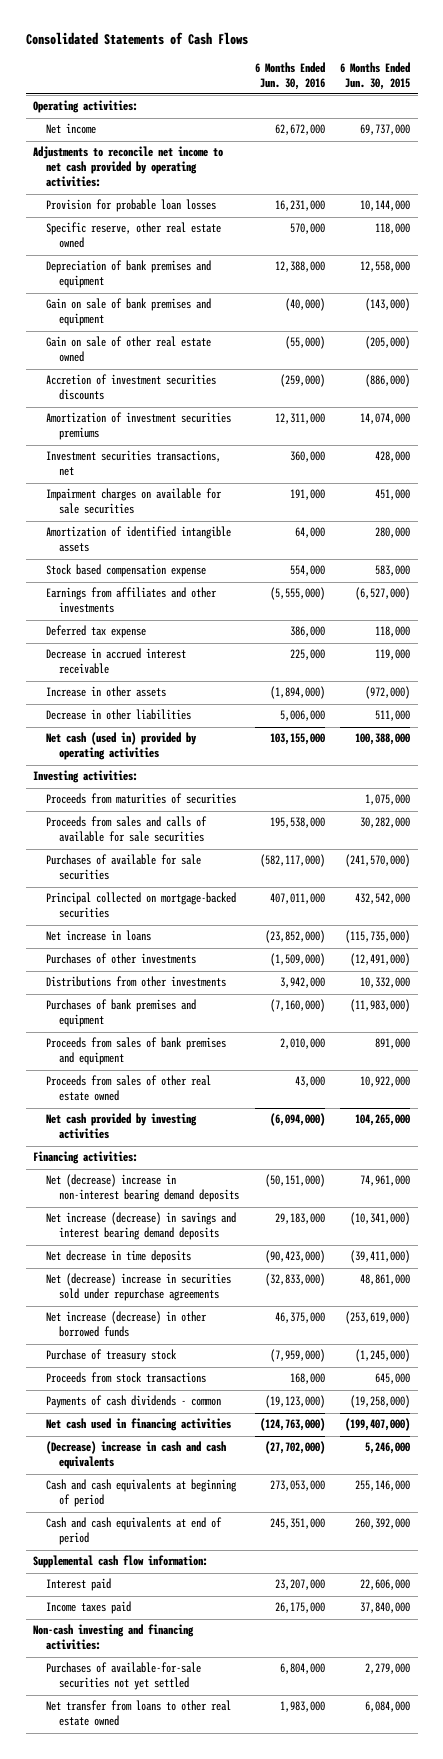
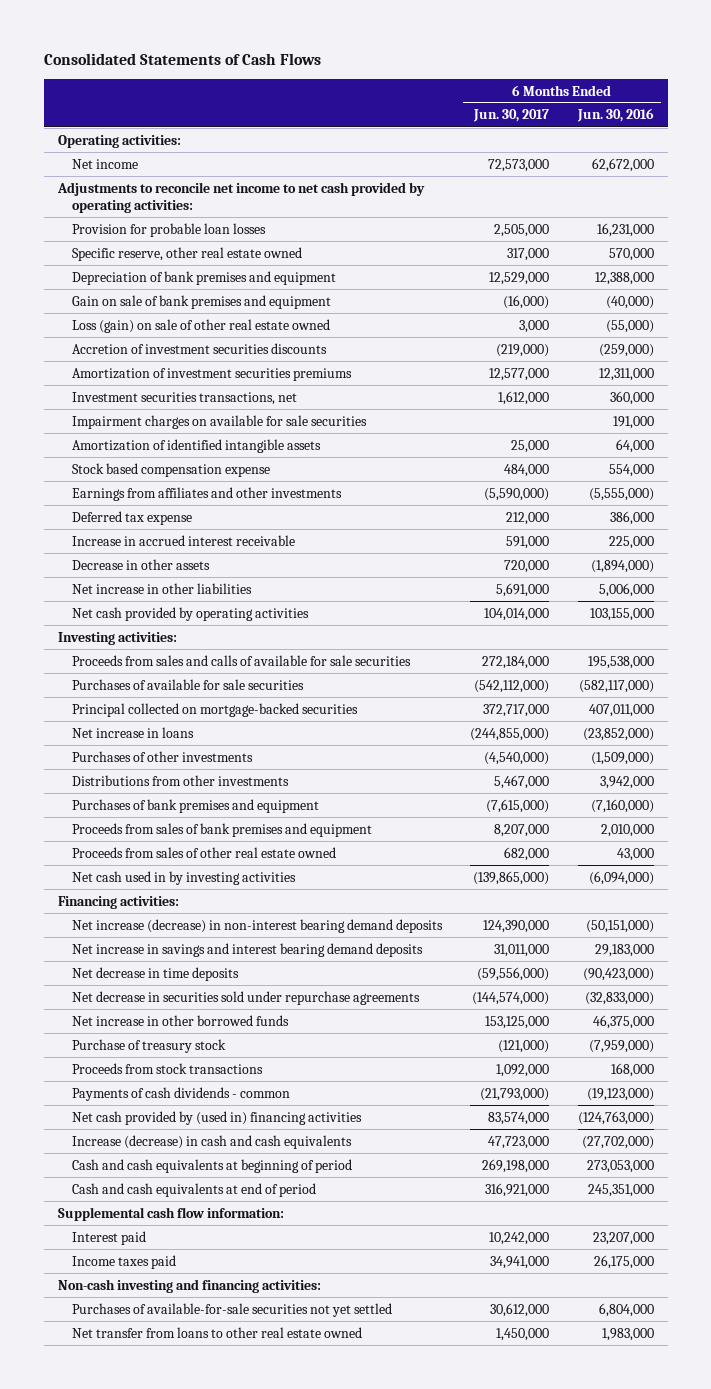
[340,61,411,90] 6 Months Ended Jun. 30, 2015 -> none
none -> [473,109,550,123] Jun. 30, 2017
[46,336,212,363] Gain on sale of other real estate owned -> [72,318,331,333] Loss (gain) on sale of other real estate owned
[46,648,187,675] Decrease in accrued interest receivable -> [72,534,296,546] Increase in accrued interest receivable
[46,686,167,698] Increase in other assets -> [72,558,211,570] Decrease in other assets
[46,709,192,721] Decrease in other liabilities -> [72,582,253,594] Net increase in other liabilities
[46,732,198,761] Net cash (used in) provided by operating activities -> [72,606,310,621] Net cash provided by operating activities
[46,793,237,805] Proceeds from maturities of securities -> none
[46,1113,198,1140] Net cash provided by investing activities -> [72,870,297,885] Net cash used in by investing activities
[46,1174,240,1203] Net (decrease) increase in non-interest bearing demand deposits -> [72,918,444,933] Net increase (decrease) in non-interest bearing demand deposits
[46,1212,237,1241] Net increase (decrease) in savings and interest bearing demand deposits -> [72,942,424,957] Net increase in savings and interest bearing demand deposits
[46,1273,232,1302] Net (decrease) increase in securities sold under repurchase agreements -> [72,990,421,1005] Net decrease in securities sold under repurchase agreements
[46,1311,208,1338] Net increase (decrease) in other borrowed funds -> [72,1014,290,1026] Net increase in other borrowed funds
[46,1418,232,1432] Net cash used in financing activities -> [72,1110,363,1125] Net cash provided by (used in) financing activities
[46,1441,227,1470] (Decrease) increase in cash and cash equivalents -> [72,1134,353,1149] Increase (decrease) in cash and cash equivalents

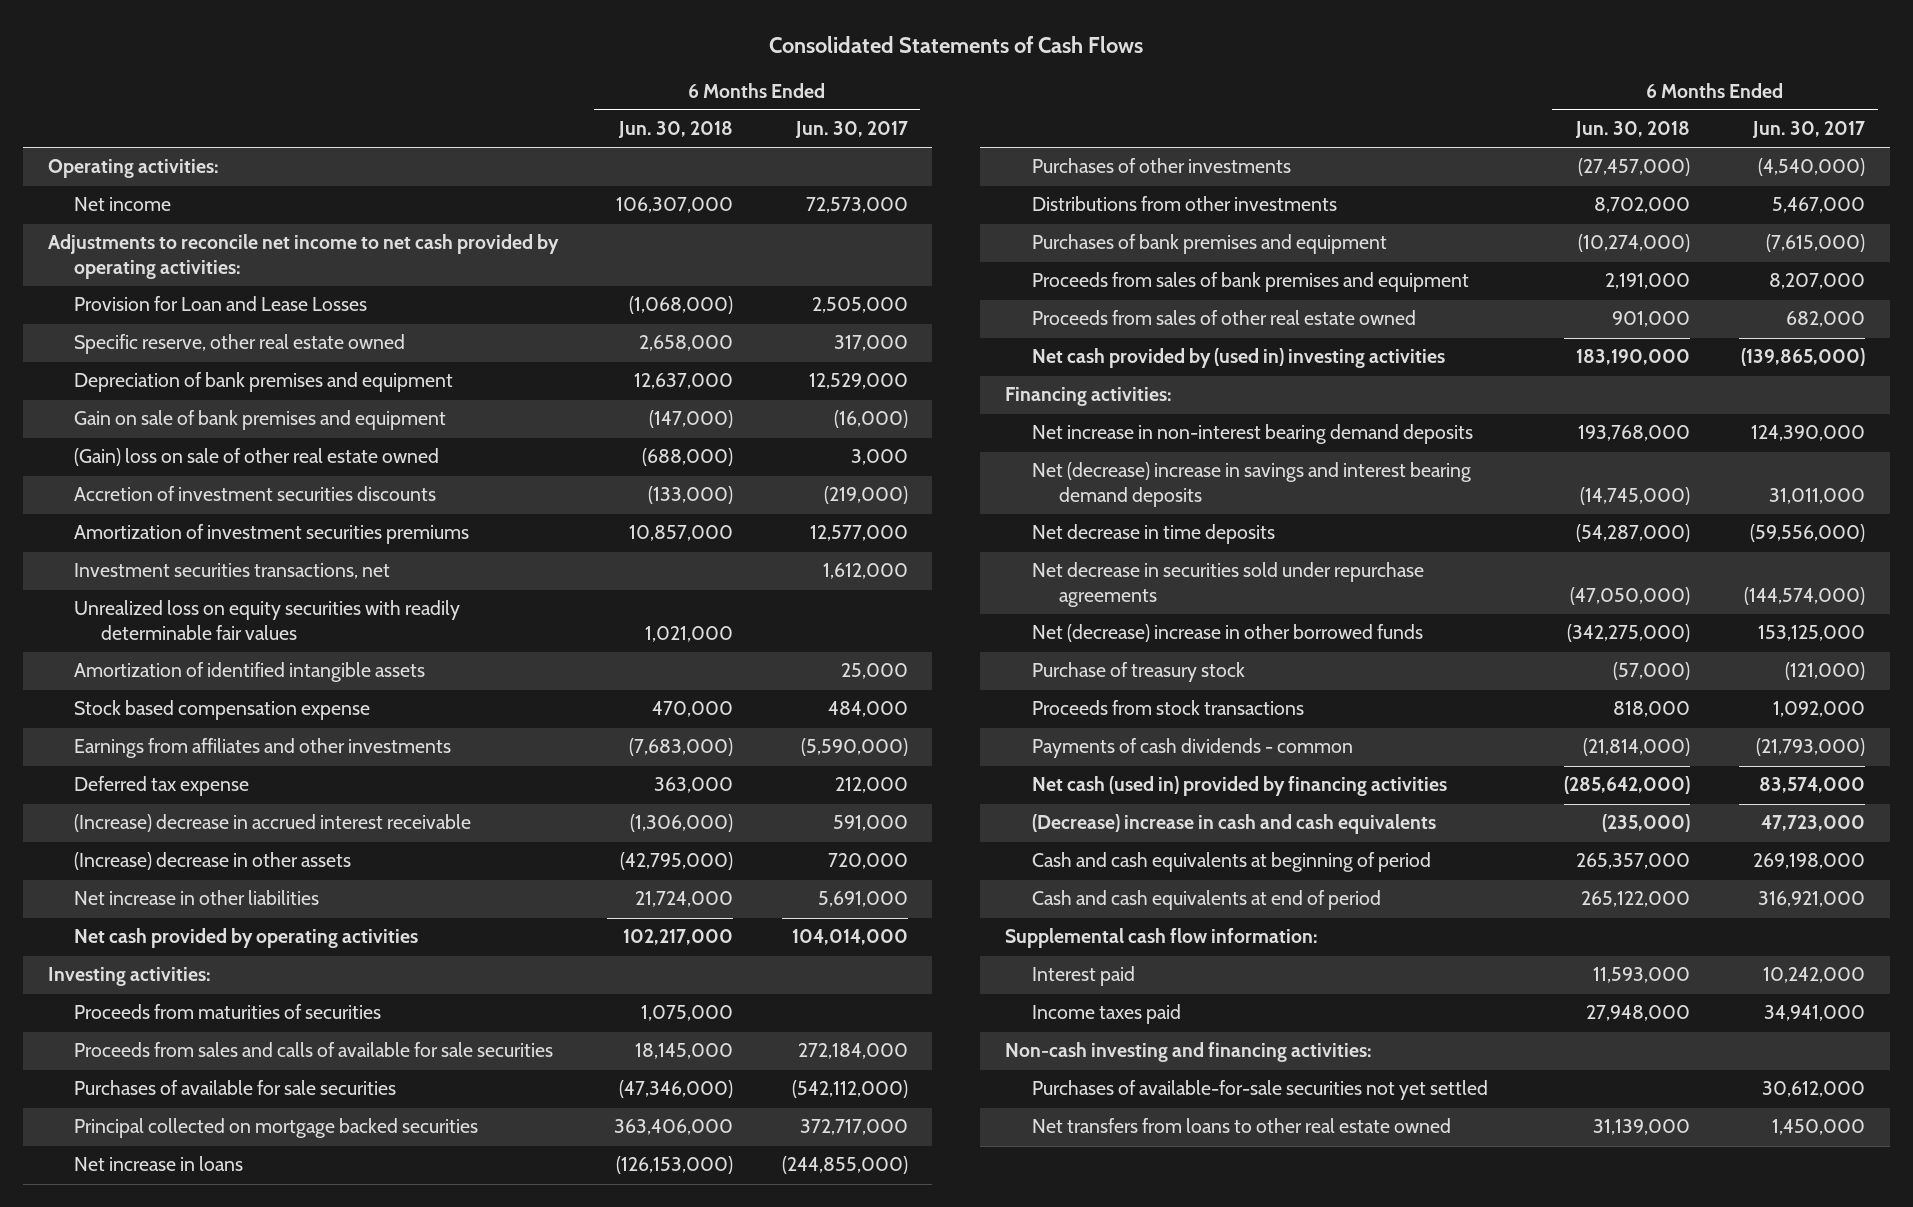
[576,108,654,123] Jun. 30, 2016 -> none
none -> [617,121,733,139] Jun. 30, 2018
[72,222,267,237] Provision for probable loan losses -> [74,296,368,312] Provision for Loan and Lease Losses
[72,318,331,333] Loss (gain) on sale of other real estate owned -> [74,448,440,467] (Gain) loss on sale of other real estate owned
[72,414,368,429] Impairment charges on available for sale securities -> none
none -> [74,600,461,641] Unrealized loss on equity securities with readily determinable fair values
[72,534,296,546] Increase in accrued interest receivable -> [74,814,472,833] (Increase) decrease in accrued interest receivable
[72,558,211,570] Decrease in other assets -> [74,852,352,871] (Increase) decrease in other assets
none -> [74,1004,382,1020] Proceeds from maturities of securities
[72,702,359,717] Principal collected on mortgage-backed securities -> [74,1118,479,1139] Principal collected on mortgage backed securities
[72,870,297,885] Net cash used in by investing activities -> [1031,348,1445,369] Net cash provided by (used in) investing activities
[72,918,444,933] Net increase (decrease) in non-interest bearing demand deposits -> [1031,424,1473,445] Net increase in non-interest bearing demand deposits
[72,942,424,957] Net increase in savings and interest bearing demand deposits -> [1031,462,1471,508] Net (decrease) increase in savings and interest bearing demand deposits
[72,1014,290,1026] Net increase in other borrowed funds -> [1031,624,1423,643] Net (decrease) increase in other borrowed funds
[72,1110,363,1125] Net cash provided by (used in) financing activities -> [1031,776,1447,797] Net cash (used in) provided by financing activities
[72,1134,353,1149] Increase (decrease) in cash and cash equivalents -> [1031,814,1436,835] (Decrease) increase in cash and cash equivalents
[72,1326,363,1338] Net transfer from loans to other real estate owned -> [1031,1118,1451,1134] Net transfers from loans to other real estate owned

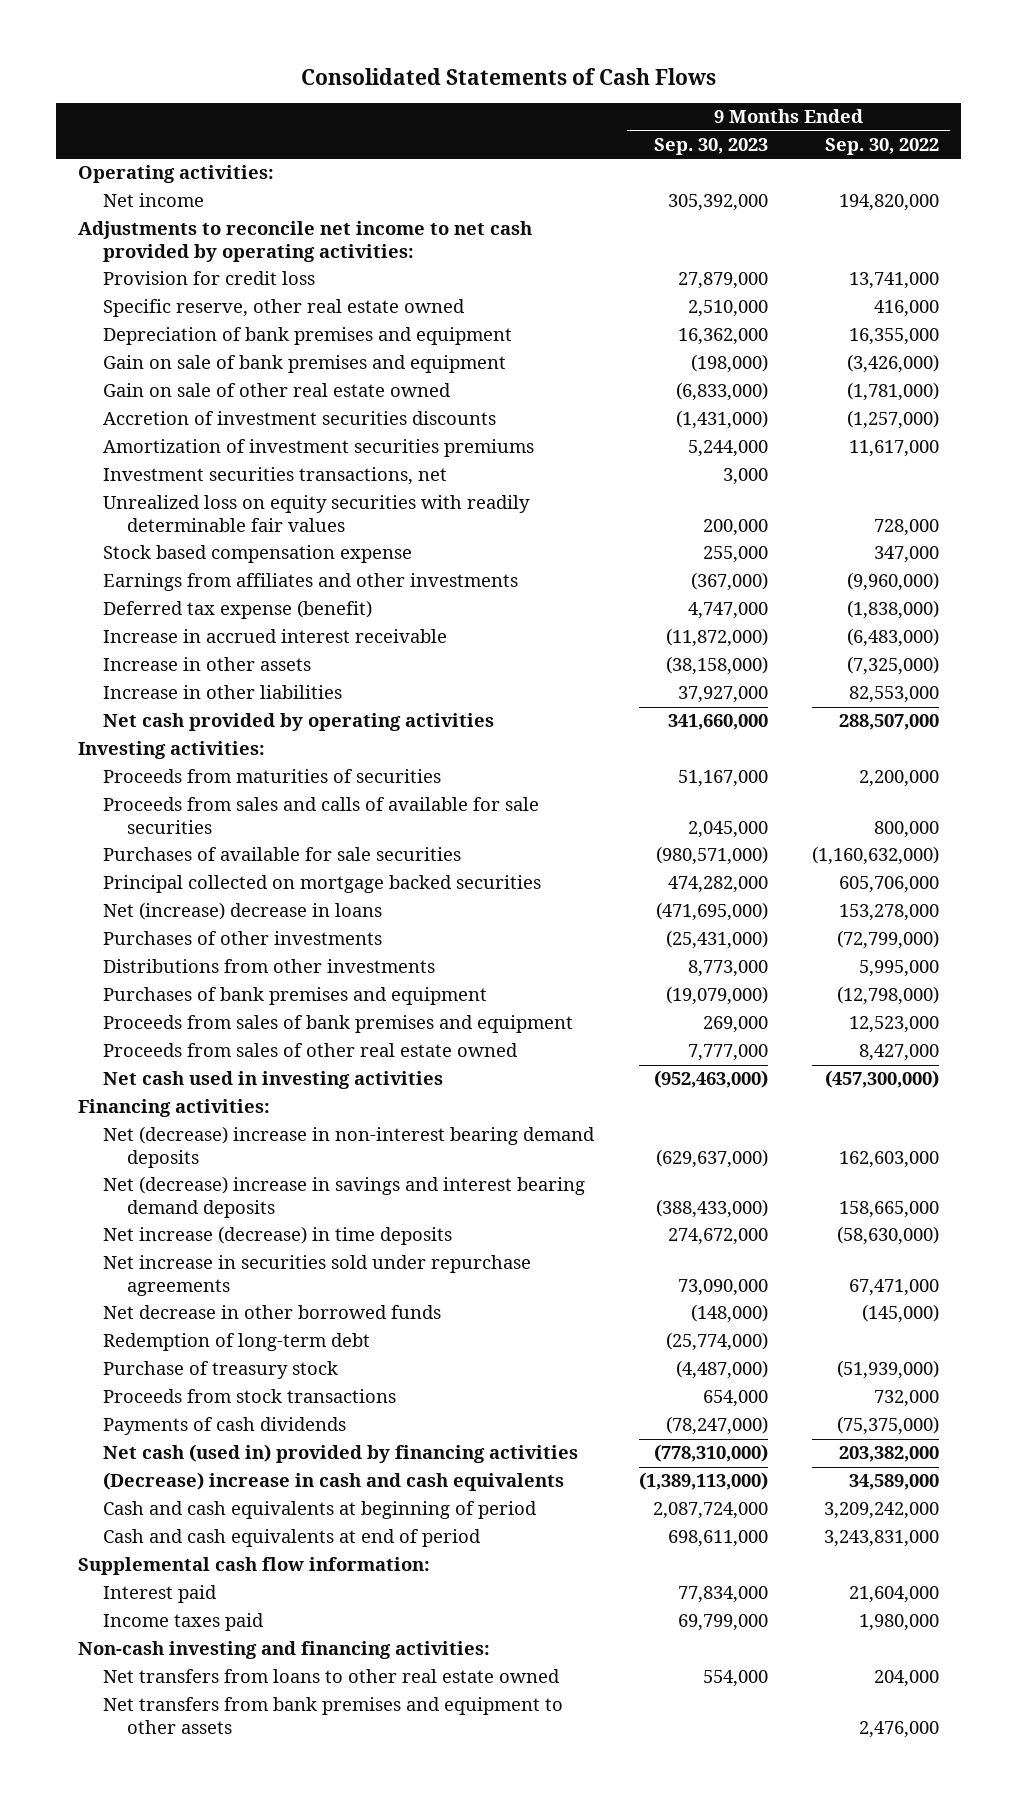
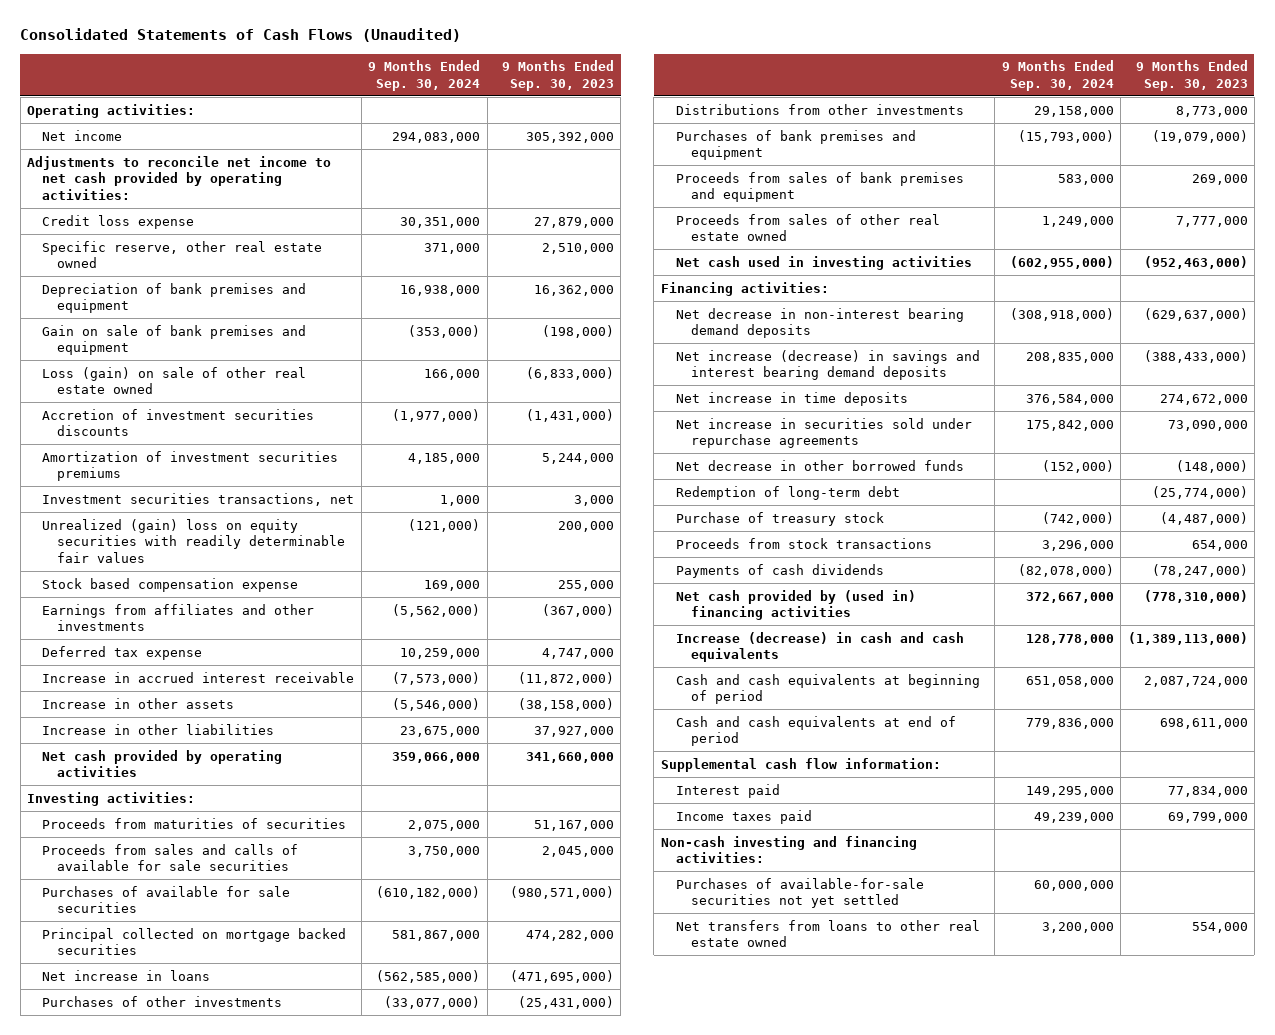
[300,67,716,85] Consolidated Statements of Cash Flows -> [20,28,462,43] Consolidated Statements of Cash Flows (Unaudited)
[825,137,940,155] Sep. 30, 2022 -> none
none -> [368,60,481,91] 9 Months Ended Sep. 30, 2024
[102,271,315,286] Provision for credit loss -> [42,214,195,229] Credit loss expense
[102,383,451,398] Gain on sale of other real estate owned -> [42,366,307,395] Loss (gain) on sale of other real estate owned
[102,495,530,532] Unrealized loss on equity securities with readily determinable fair values -> [42,518,346,564] Unrealized (gain) loss on equity securities with readily determinable fair values
[102,600,372,620] Deferred tax expense (benefit) -> [42,645,203,660] Deferred tax expense
[102,902,382,921] Net (increase) decrease in loans -> [42,969,211,981] Net increase in loans
[102,1126,595,1168] Net (decrease) increase in non-interest bearing demand deposits -> [675,307,964,339] Net decrease in non-interest bearing demand deposits
[102,1176,585,1218] Net (decrease) increase in savings and interest bearing demand deposits -> [675,349,980,381] Net increase (decrease) in savings and interest bearing demand deposits
[102,1226,452,1246] Net increase (decrease) in time deposits -> [675,391,908,406] Net increase in time deposits
[102,1444,578,1464] Net cash (used in) provided by financing activities -> [675,589,916,621] Net cash provided by (used in) financing activities
[102,1472,564,1492] (Decrease) increase in cash and cash equivalents -> [675,631,964,663] Increase (decrease) in cash and cash equivalents
none -> [675,877,924,909] Purchases of available-for-sale securities not yet settled
[102,1697,563,1734] Net transfers from bank premises and equipment to other assets -> none

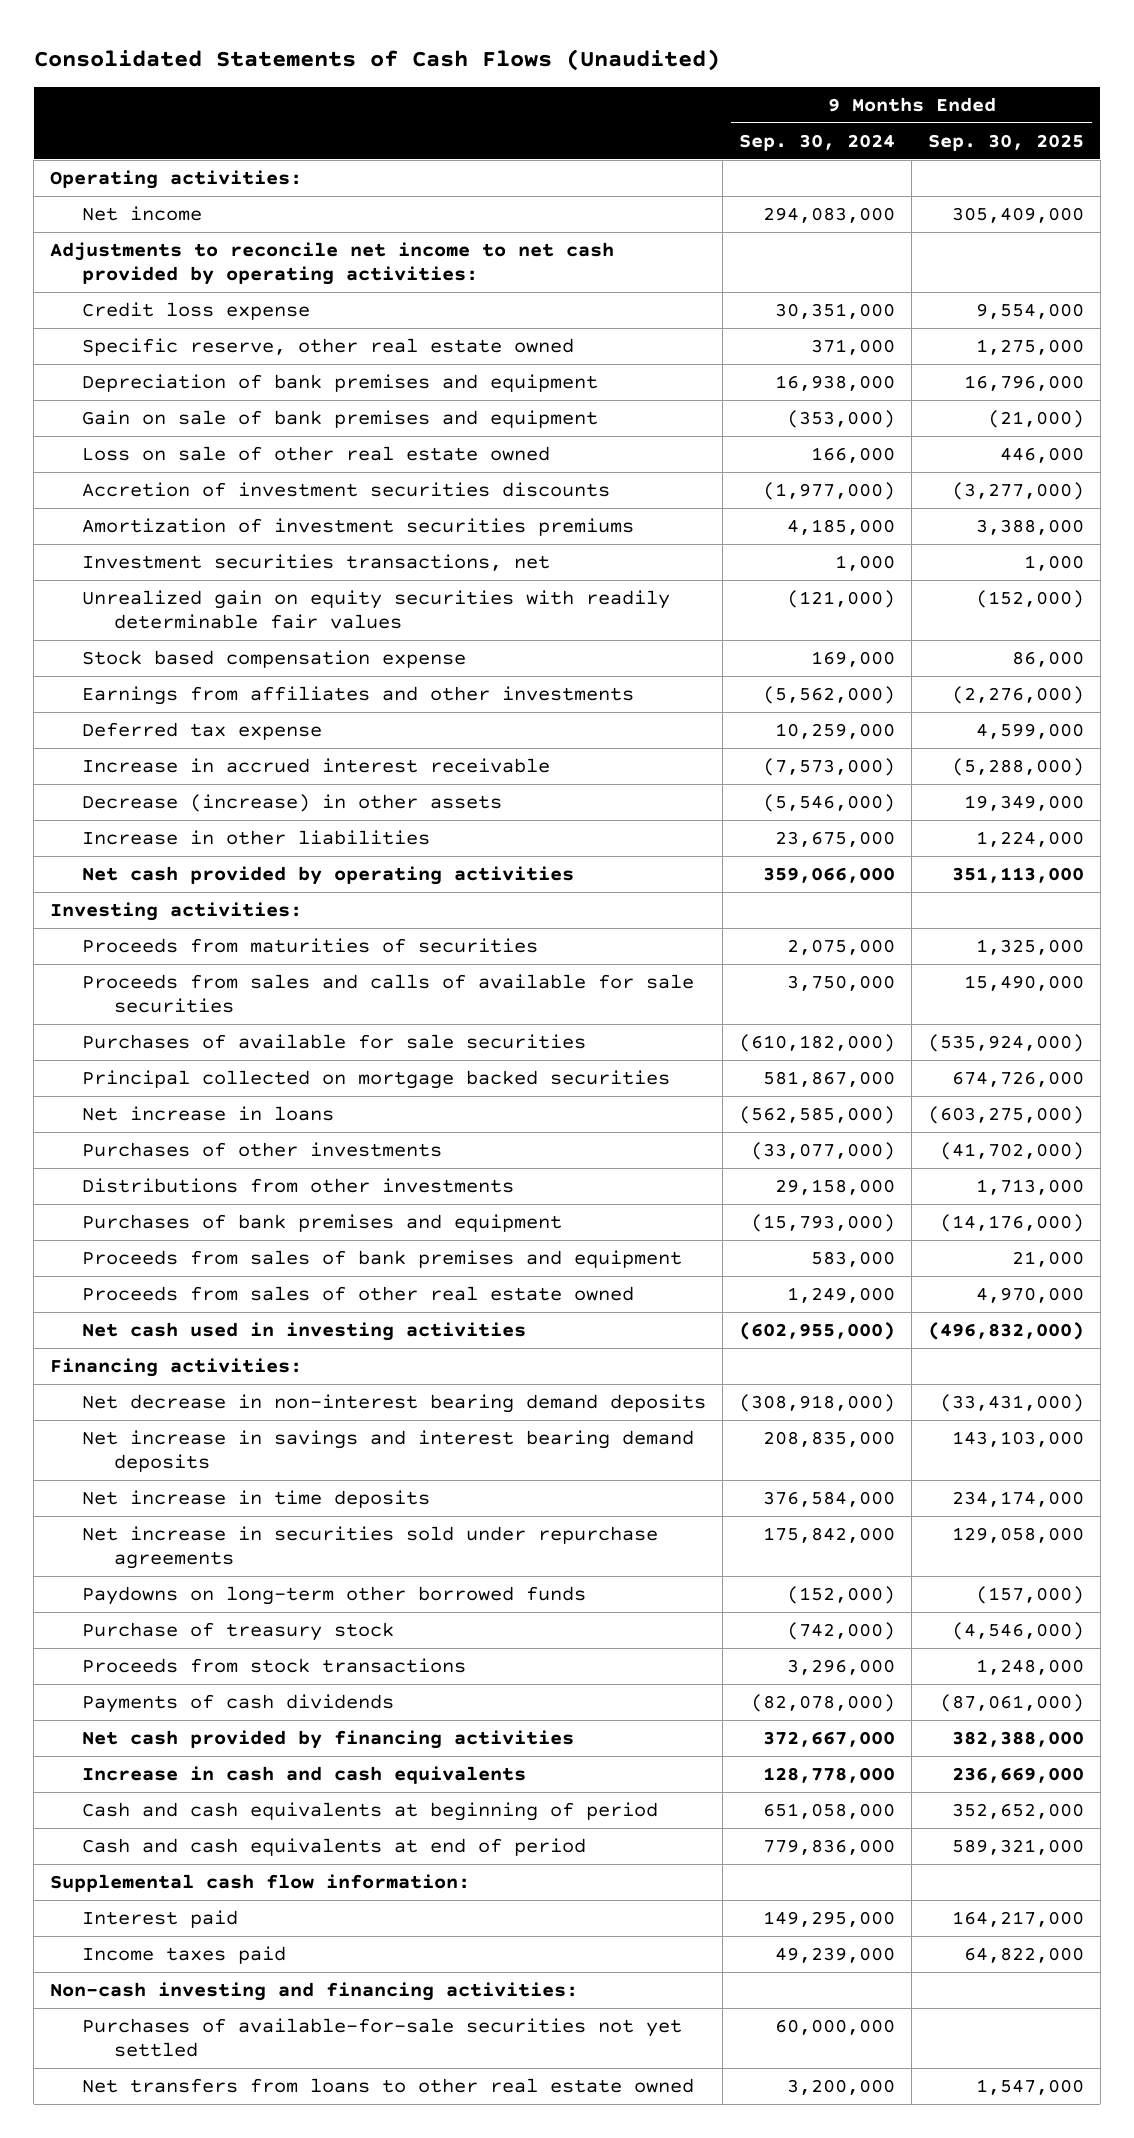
[501,60,614,91] 9 Months Ended Sep. 30, 2023 -> none
none -> [928,133,1085,151] Sep. 30, 2025
[42,366,307,395] Loss (gain) on sale of other real estate owned -> [82,446,551,462] Loss on sale of other real estate owned
[42,518,346,564] Unrealized (gain) loss on equity securities with readily determinable fair values -> [82,590,671,630] Unrealized gain on equity securities with readily determinable fair values
[42,697,235,709] Increase in other assets -> [82,794,503,813] Decrease (increase) in other assets
[675,349,980,381] Net increase (decrease) in savings and interest bearing demand deposits -> [82,1430,695,1473] Net increase in savings and interest bearing demand deposits
[675,485,900,500] Redemption of long-term debt -> none
[675,459,964,471] Net decrease in other borrowed funds -> [82,1586,587,1606] Paydowns on long-term other borrowed funds
[675,589,916,621] Net cash provided by (used in) financing activities -> [82,1730,575,1750] Net cash provided by financing activities
[675,631,964,663] Increase (decrease) in cash and cash equivalents -> [82,1766,527,1785] Increase in cash and cash equivalents

